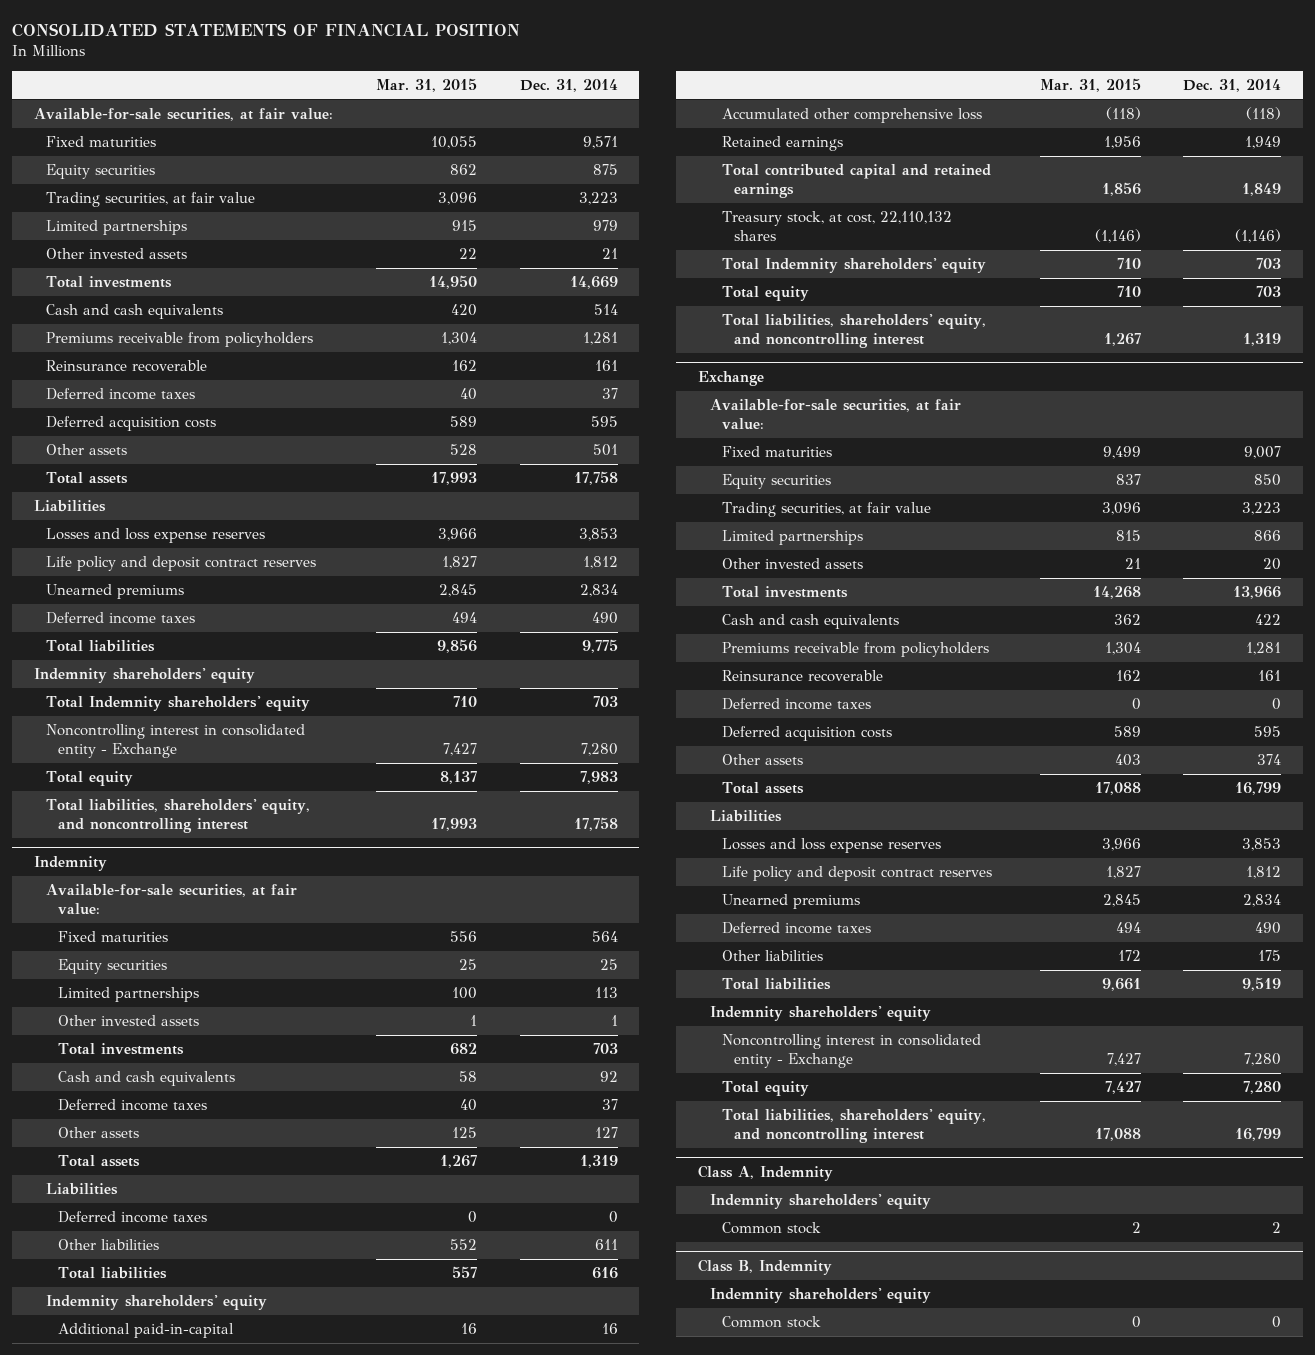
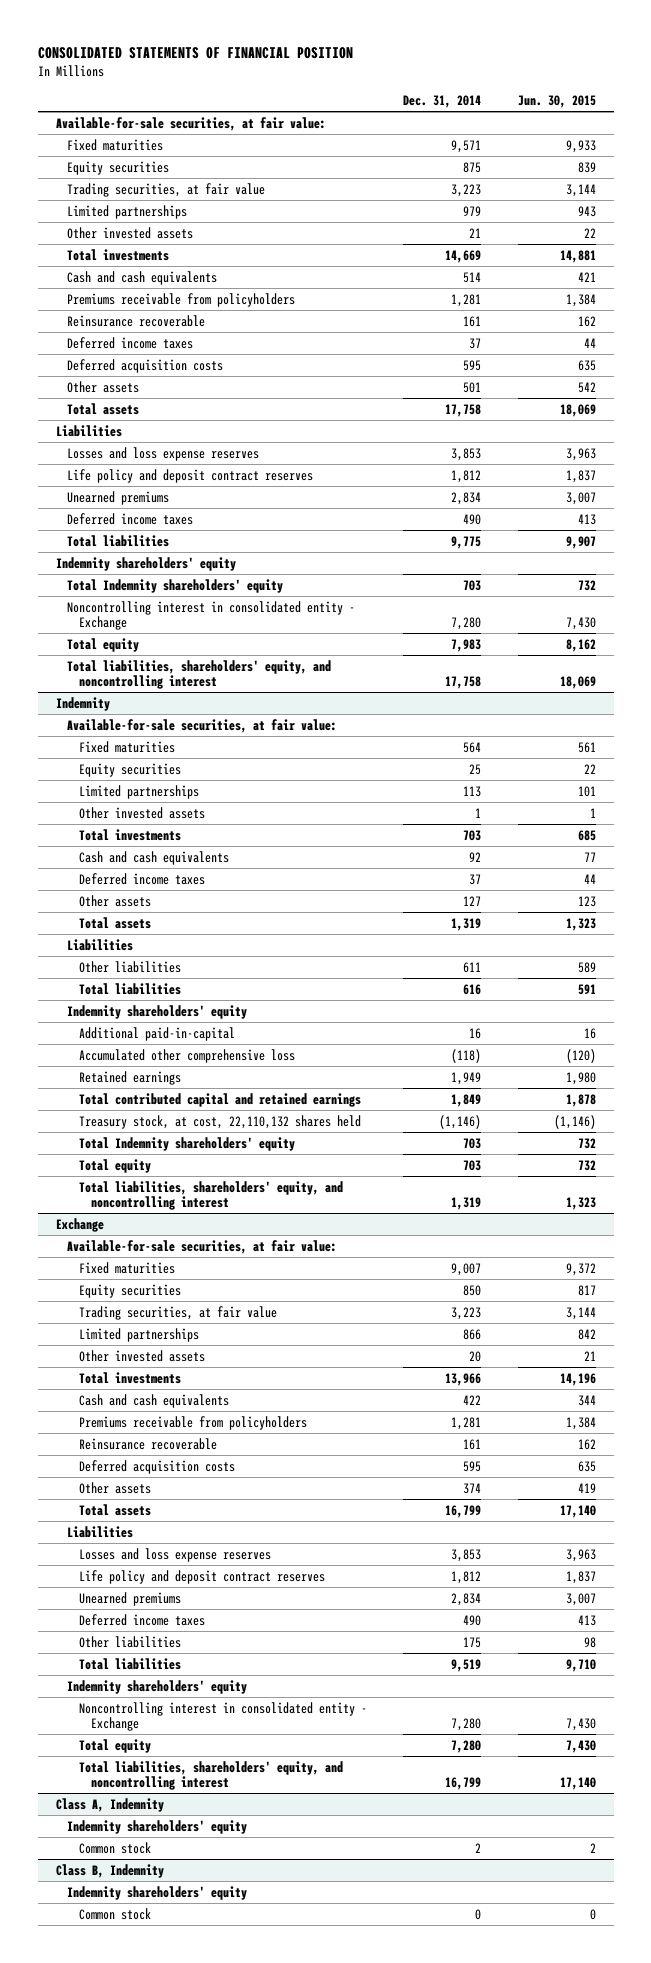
[375,77,477,92] Mar. 31, 2015 -> none
none -> [517,95,596,109] Jun. 30, 2015
[58,1211,208,1224] Deferred income taxes -> none
[721,211,952,242] Treasury stock, at cost, 22,110,132 shares -> [79,1114,362,1129] Treasury stock, at cost, 22,110,132 shares held
[721,698,871,711] Deferred income taxes -> none

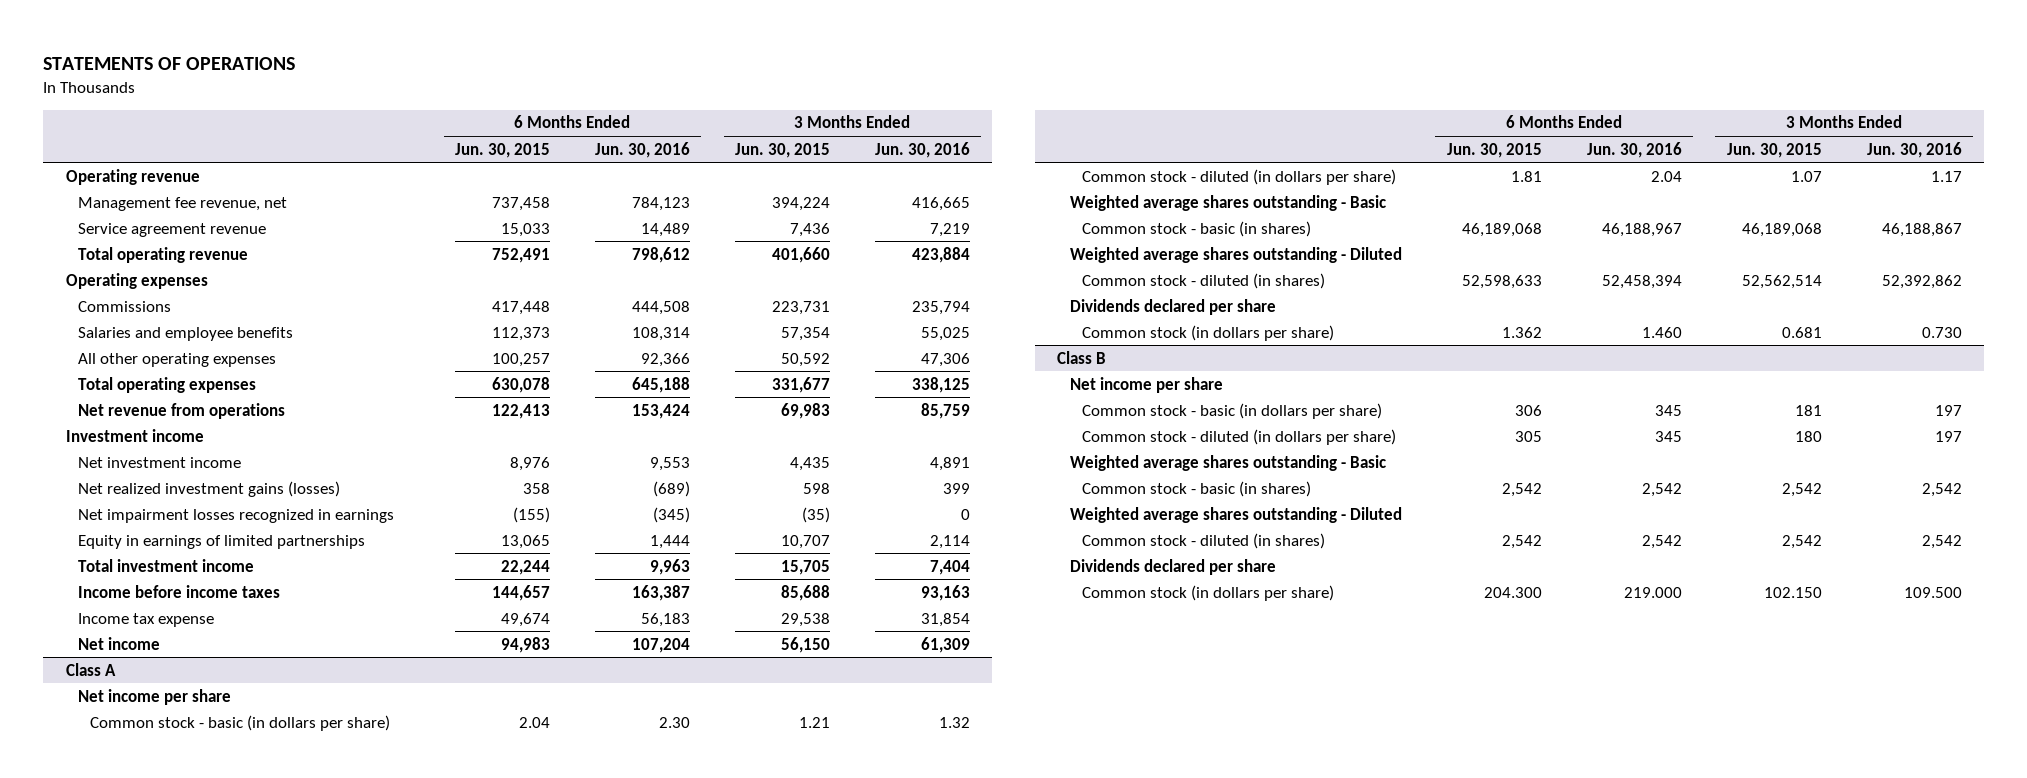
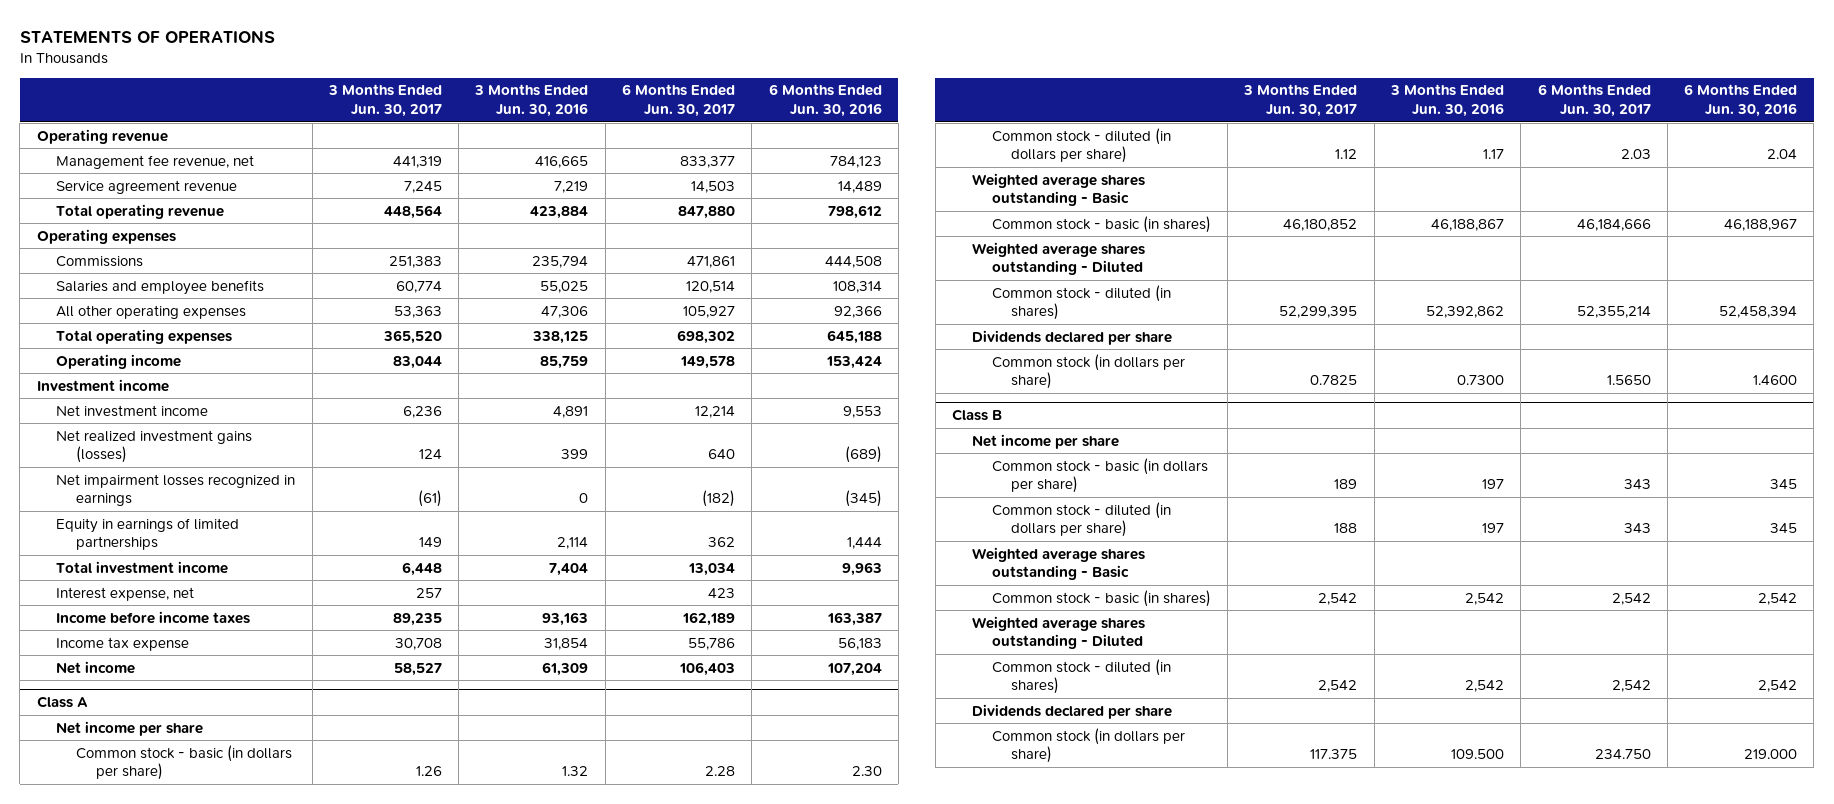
[454,142,550,158] Jun. 30, 2015 -> none
[734,142,830,158] Jun. 30, 2015 -> none
none -> [327,84,442,117] 3 Months Ended Jun. 30, 2017
none -> [622,84,736,117] 6 Months Ended Jun. 30, 2017
[77,402,285,419] Net revenue from operations -> [56,353,182,369] Operating income
none -> [56,586,195,601] Interest expense, net
[1641,326,1682,338] 1.460 -> [1753,375,1798,386] 1.4600
[1921,326,1962,338] 0.730 -> [1457,375,1505,386] 0.7300

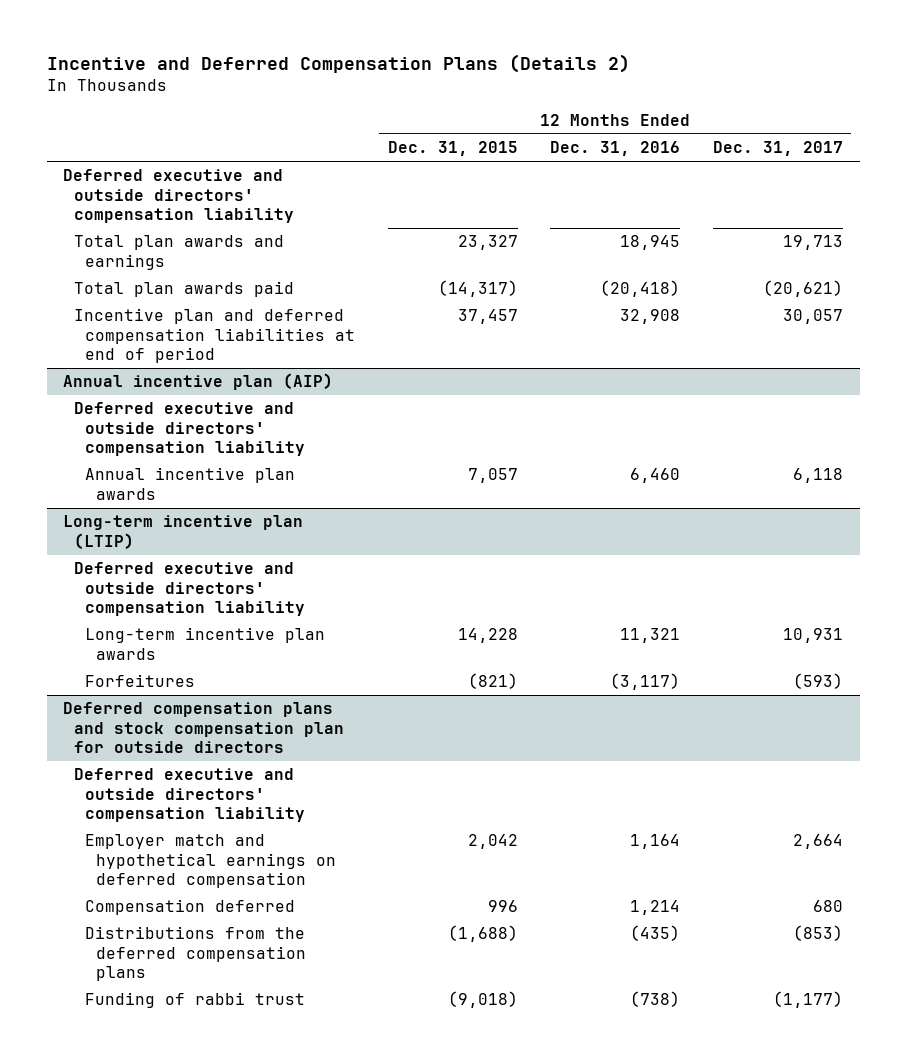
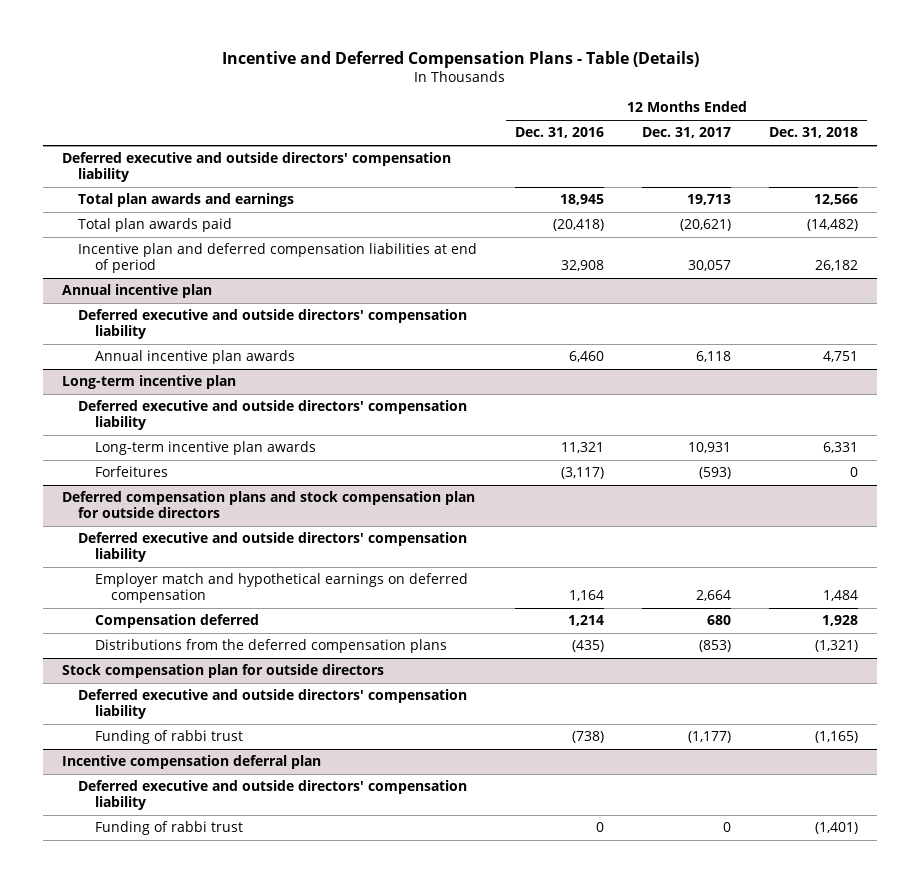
[46,54,630,74] Incentive and Deferred Compensation Plans (Details 2) -> [221,50,699,68] Incentive and Deferred Compensation Plans - Table (Details)
[387,141,518,157] Dec. 31, 2015 -> none
none -> [768,127,858,139] Dec. 31, 2018
[63,373,334,391] Annual incentive plan (AIP) -> [61,284,212,299] Annual incentive plan
[63,515,304,549] Long-term incentive plan (LTIP) -> [61,375,236,390] Long-term incentive plan
none -> [61,664,384,679] Stock compensation plan for outside directors
none -> [78,689,468,720] Deferred executive and outside directors' compensation liability
none -> [61,755,321,770] Incentive compensation deferral plan
none -> [78,780,468,811] Deferred executive and outside directors' compensation liability
none -> [94,821,243,836] Funding of rabbi trust

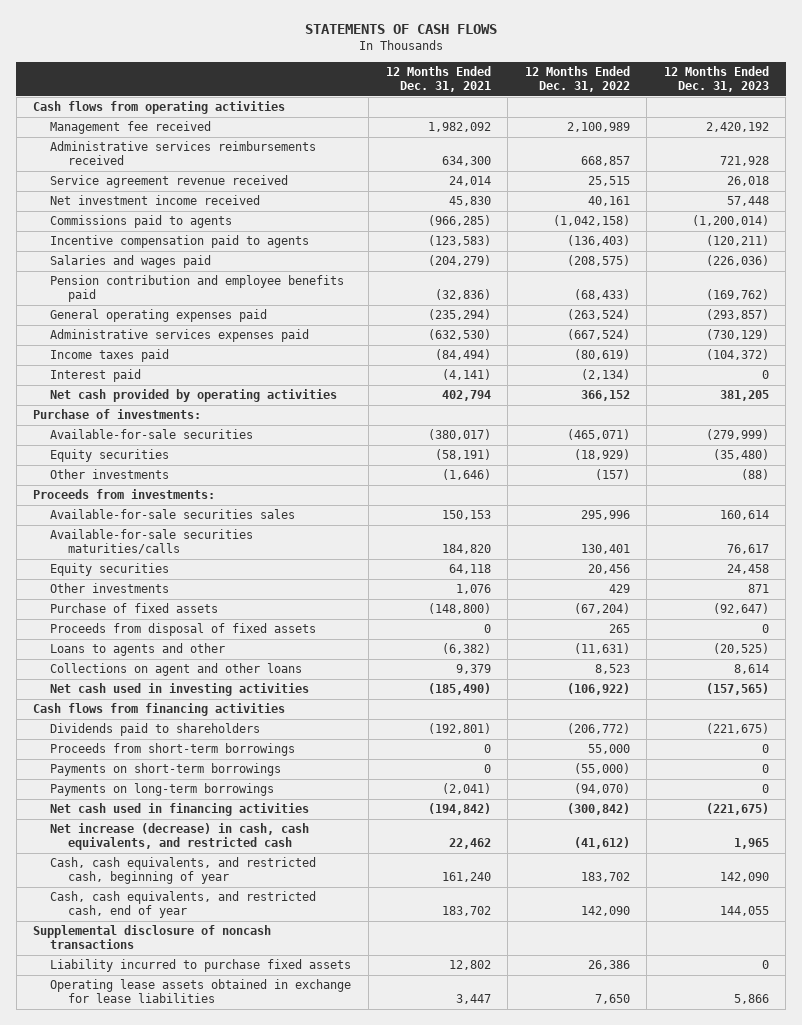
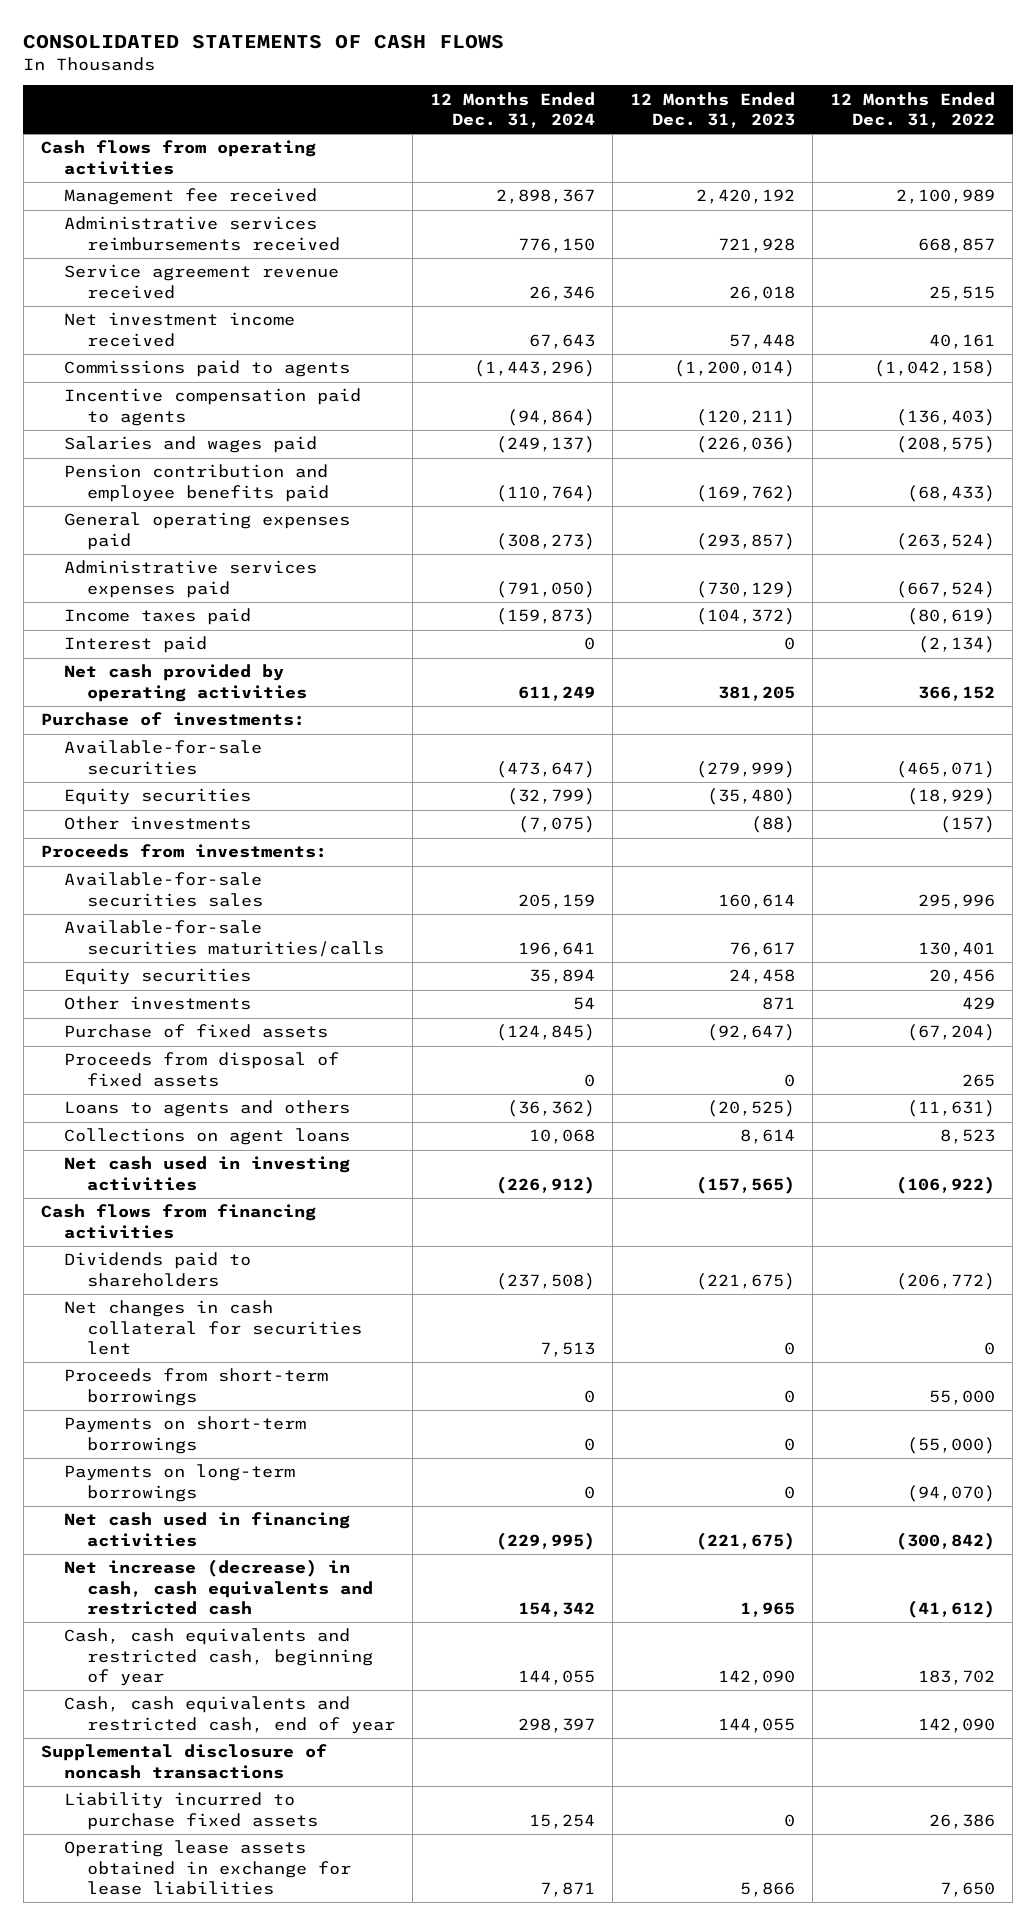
[305,24,498,35] STATEMENTS OF CASH FLOWS -> [23,34,505,50] CONSOLIDATED STATEMENTS OF CASH FLOWS
[385,66,491,92] 12 Months Ended Dec. 31, 2021 -> none
none -> [430,91,596,129] 12 Months Ended Dec. 31, 2024
[50,643,226,657] Loans to agents and other -> [63,1100,350,1118] Loans to agents and others
[50,663,303,677] Collections on agent and other loans -> [63,1128,350,1146] Collections on agent loans
none -> [63,1300,362,1356] Net changes in cash collateral for securities lent
[50,823,310,851] Net increase (decrease) in cash, cash equivalents, and restricted cash -> [63,1559,373,1616] Net increase (decrease) in cash, cash equivalents and restricted cash
[50,857,317,885] Cash, cash equivalents, and restricted cash, beginning of year -> [63,1628,373,1687] Cash, cash equivalents and restricted cash, beginning of year
[50,891,317,919] Cash, cash equivalents, and restricted cash, end of year -> [63,1696,395,1734] Cash, cash equivalents and restricted cash, end of year

